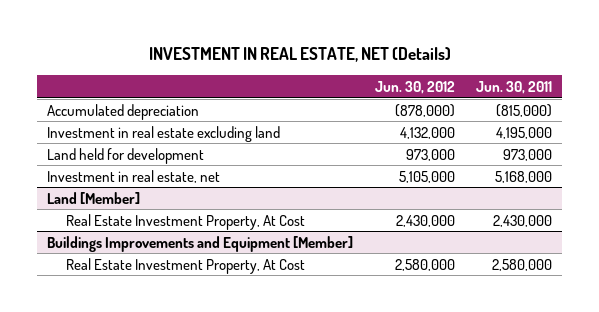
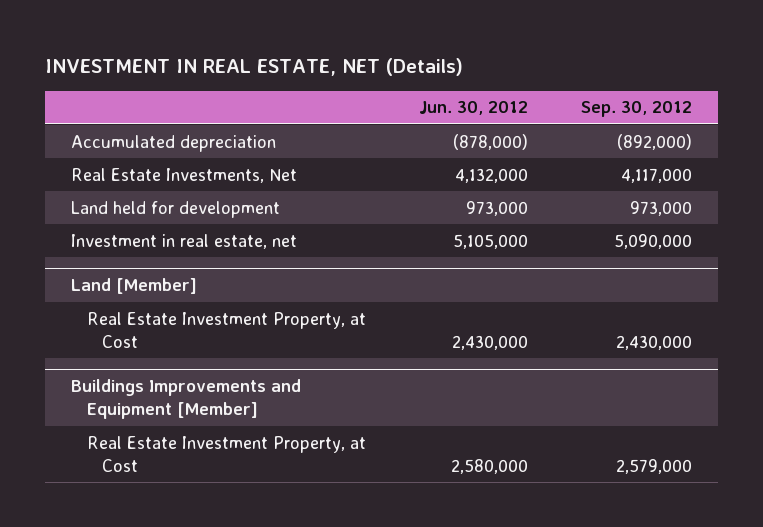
[475,80,552,94] Jun. 30, 2011 -> none
none -> [580,101,692,118] Sep. 30, 2012
[47,125,281,142] Investment in real estate excluding land -> [71,167,298,183] Real Estate Investments, Net
[66,213,306,230] Real Estate Investment Property, At Cost -> [86,311,366,348] Real Estate Investment Property, at Cost
[66,257,306,274] Real Estate Investment Property, At Cost -> [86,435,366,472] Real Estate Investment Property, at Cost

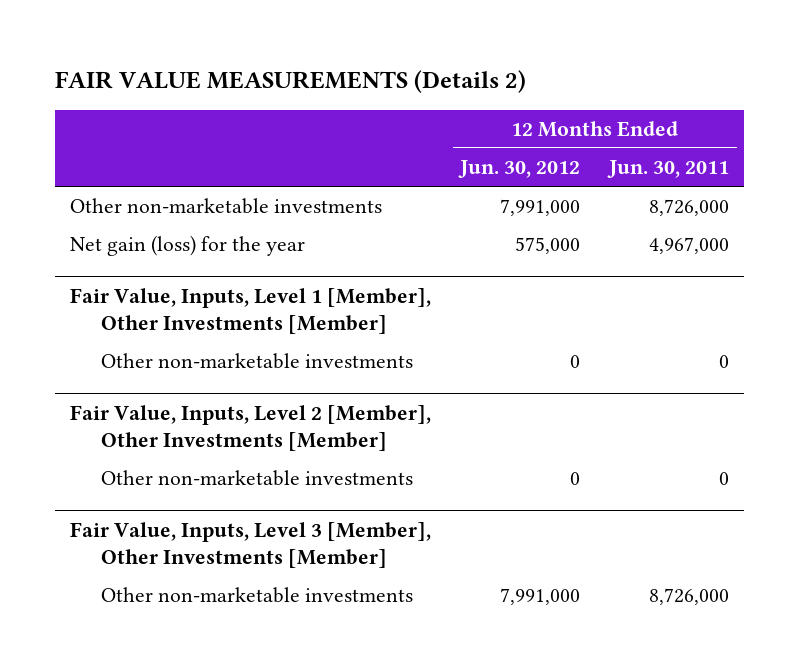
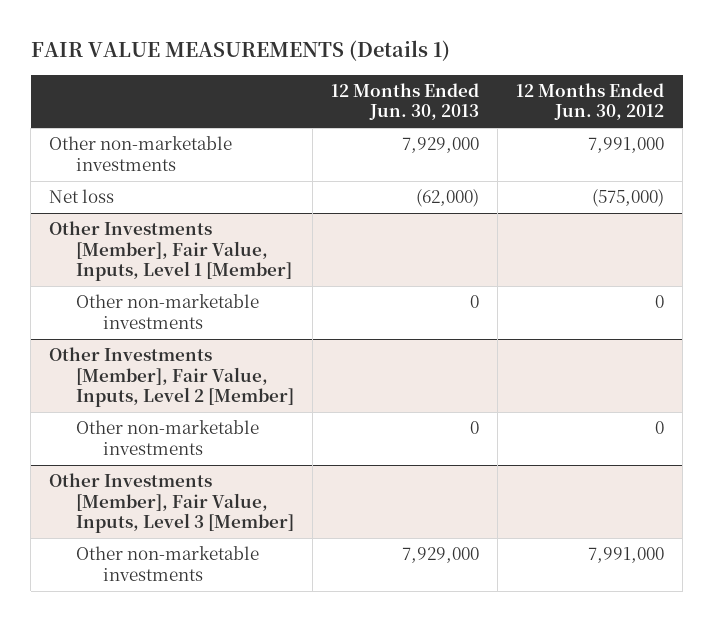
[55,70,527,94] FAIR VALUE MEASUREMENTS (Details 2) -> [30,40,450,62] FAIR VALUE MEASUREMENTS (Details 1)
[607,159,730,178] Jun. 30, 2011 -> none
none -> [331,82,480,121] 12 Months Ended Jun. 30, 2013
[69,235,305,257] Net gain (loss) for the year -> [49,189,115,204] Net loss
[515,237,581,255] 575,000 -> [592,189,665,208] (575,000)
[69,287,431,334] Fair Value, Inputs, Level 1 [Member], Other Investments [Member] -> [49,221,293,282] Other Investments [Member], Fair Value, Inputs, Level 1 [Member]
[69,404,431,451] Fair Value, Inputs, Level 2 [Member], Other Investments [Member] -> [49,347,295,408] Other Investments [Member], Fair Value, Inputs, Level 2 [Member]
[69,521,431,568] Fair Value, Inputs, Level 3 [Member], Other Investments [Member] -> [49,473,295,534] Other Investments [Member], Fair Value, Inputs, Level 3 [Member]

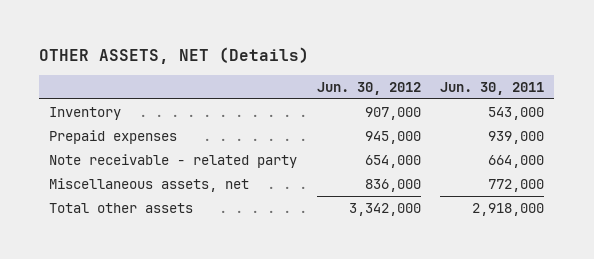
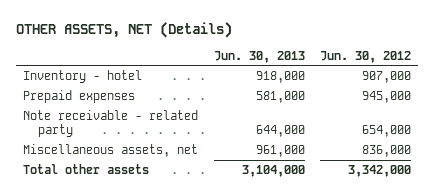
[440,81,545,95] Jun. 30, 2011 -> none
none -> [213,50,305,63] Jun. 30, 2013
[49,107,122,121] Inventory -> [23,70,143,84] Inventory - hotel

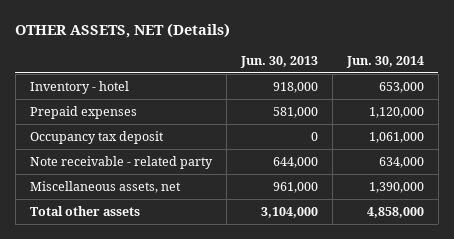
[319,50,411,63] Jun. 30, 2012 -> none
none -> [345,55,424,68] Jun. 30, 2014
none -> [29,131,164,145] Occupancy tax deposit

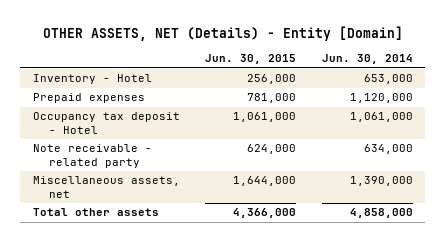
[15,22,231,38] OTHER ASSETS, NET (Details) -> [42,25,403,41] OTHER ASSETS, NET (Details) - Entity [Domain]
[239,55,318,68] Jun. 30, 2013 -> none
none -> [205,54,297,65] Jun. 30, 2015
[29,81,129,95] Inventory - hotel -> [32,74,152,85] Inventory - Hotel
[29,131,164,145] Occupancy tax deposit -> [32,112,180,135] Occupancy tax deposit - Hotel

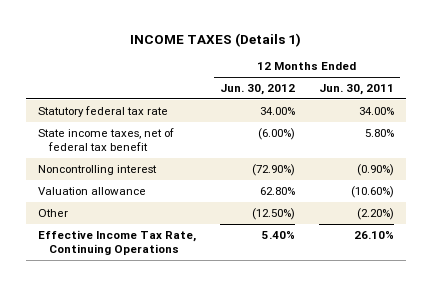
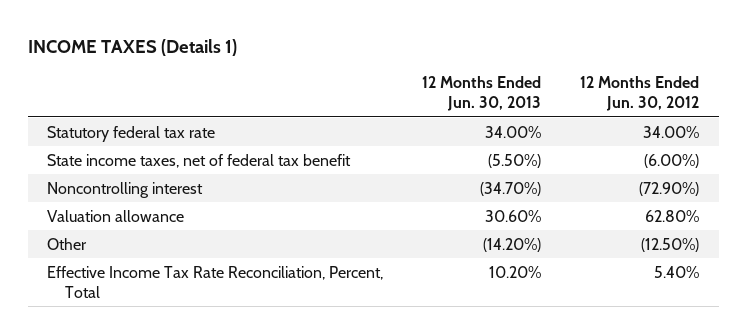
[318,84,394,96] Jun. 30, 2011 -> none
none -> [422,76,542,112] 12 Months Ended Jun. 30, 2013
[37,229,196,256] Effective Income Tax Rate, Continuing Operations -> [47,265,384,298] Effective Income Tax Rate Reconciliation, Percent, Total

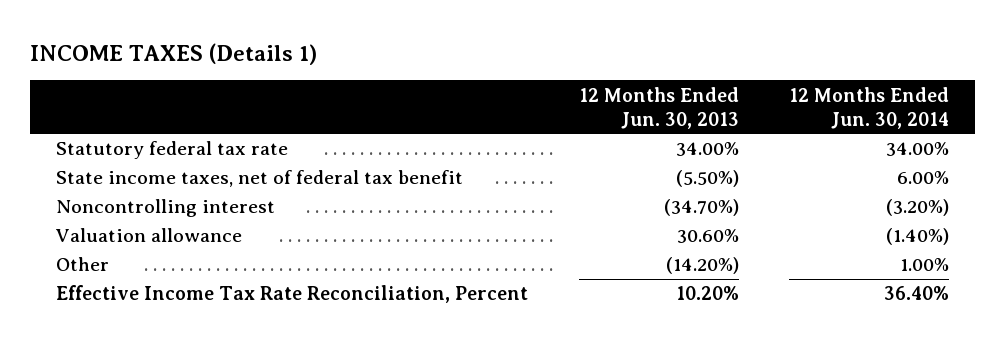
[580,76,700,112] 12 Months Ended Jun. 30, 2012 -> none
none -> [789,86,950,129] 12 Months Ended Jun. 30, 2014
[47,265,384,298] Effective Income Tax Rate Reconciliation, Percent, Total -> [55,285,528,304] Effective Income Tax Rate Reconciliation, Percent

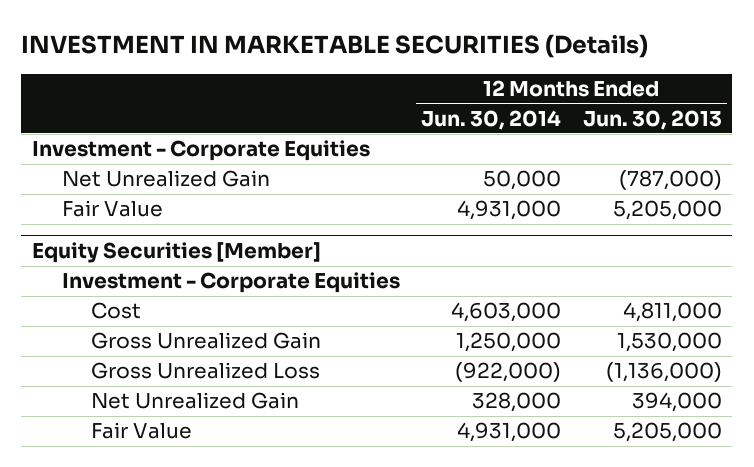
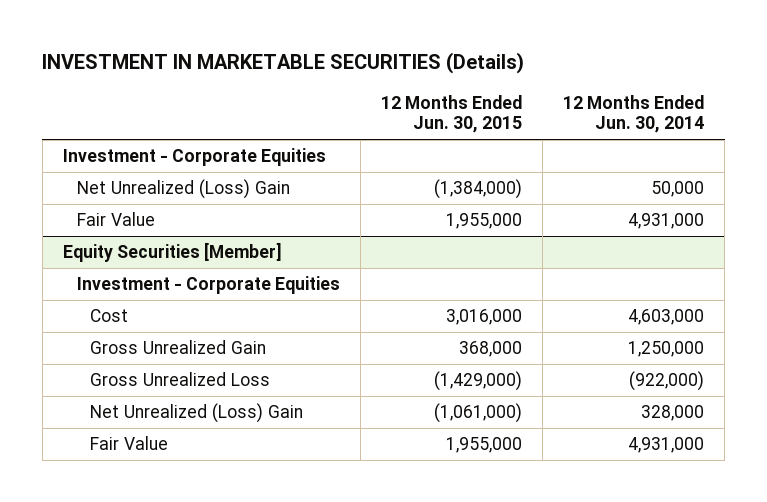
[582,109,722,130] Jun. 30, 2013 -> none
none -> [380,94,522,134] 12 Months Ended Jun. 30, 2015
[61,170,270,188] Net Unrealized Gain -> [76,179,290,200] Net Unrealized (Loss) Gain
[91,392,300,410] Net Unrealized Gain -> [90,403,304,424] Net Unrealized (Loss) Gain

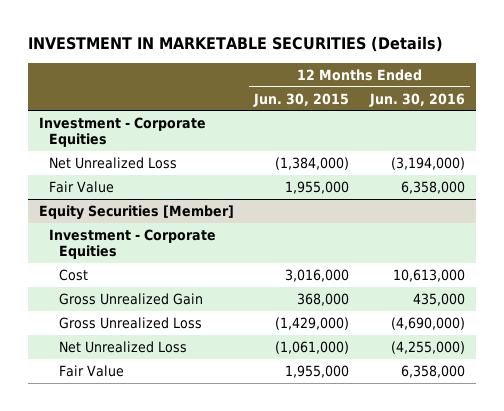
[562,94,704,134] 12 Months Ended Jun. 30, 2014 -> none
none -> [369,92,466,107] Jun. 30, 2016
[76,179,290,200] Net Unrealized (Loss) Gain -> [48,156,177,169] Net Unrealized Loss
[90,403,304,424] Net Unrealized (Loss) Gain -> [59,340,188,353] Net Unrealized Loss

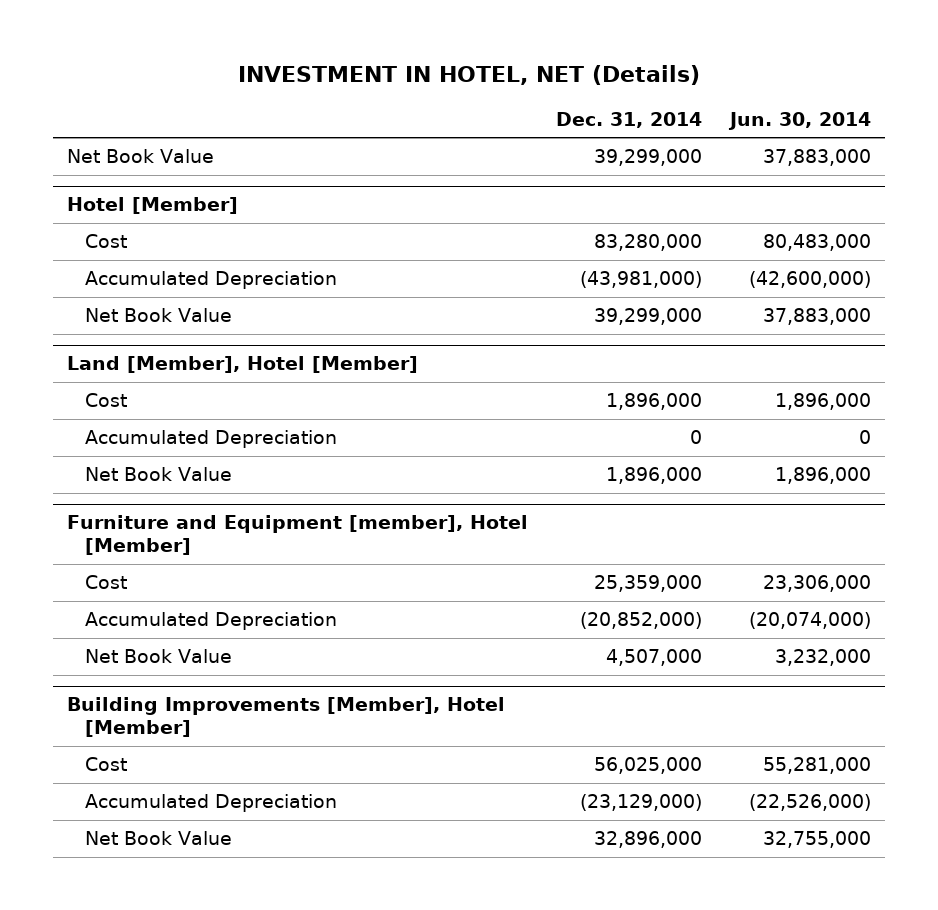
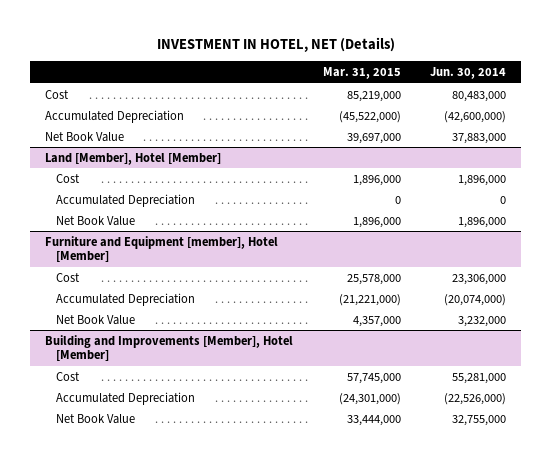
[556,111,703,128] Dec. 31, 2014 -> none
none -> [322,67,401,80] Mar. 31, 2015
[67,149,215,164] Net Book Value -> none
[67,197,239,215] Hotel [Member] -> none
[67,697,506,738] Building Improvements [Member], Hotel [Member] -> [44,334,293,362] Building and Improvements [Member], Hotel [Member]

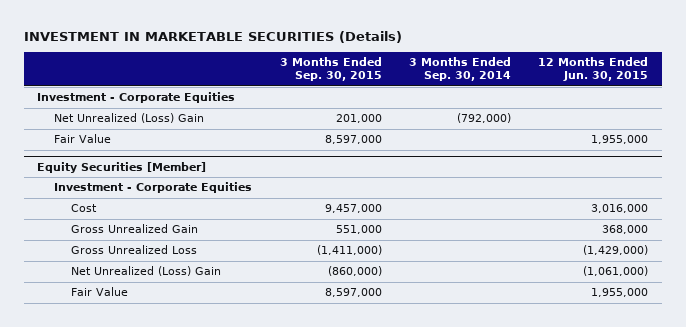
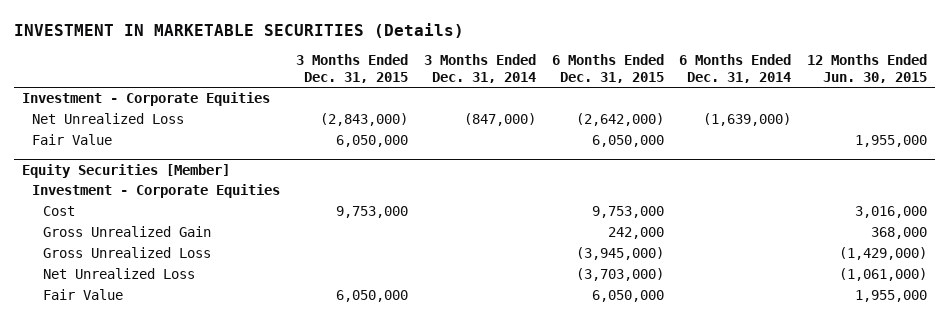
[279,57,382,82] 3 Months Ended Sep. 30, 2015 -> none
[409,57,512,82] 3 Months Ended Sep. 30, 2014 -> none
none -> [296,54,409,83] 3 Months Ended Dec. 31, 2015
none -> [423,54,536,83] 3 Months Ended Dec. 31, 2014
none -> [551,54,664,83] 6 Months Ended Dec. 31, 2015
none -> [679,54,792,83] 6 Months Ended Dec. 31, 2014
[54,113,205,124] Net Unrealized (Loss) Gain -> [32,113,185,125] Net Unrealized Loss
[70,266,221,277] Net Unrealized (Loss) Gain -> [42,268,195,280] Net Unrealized Loss

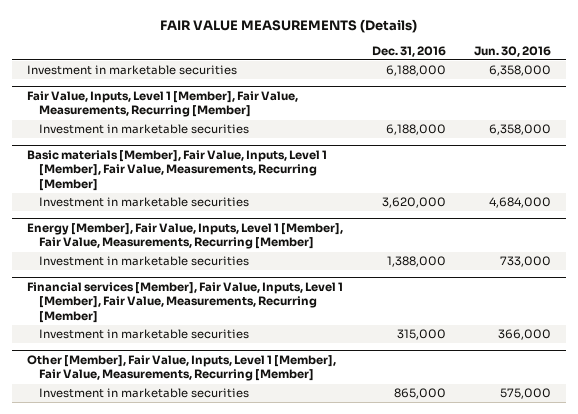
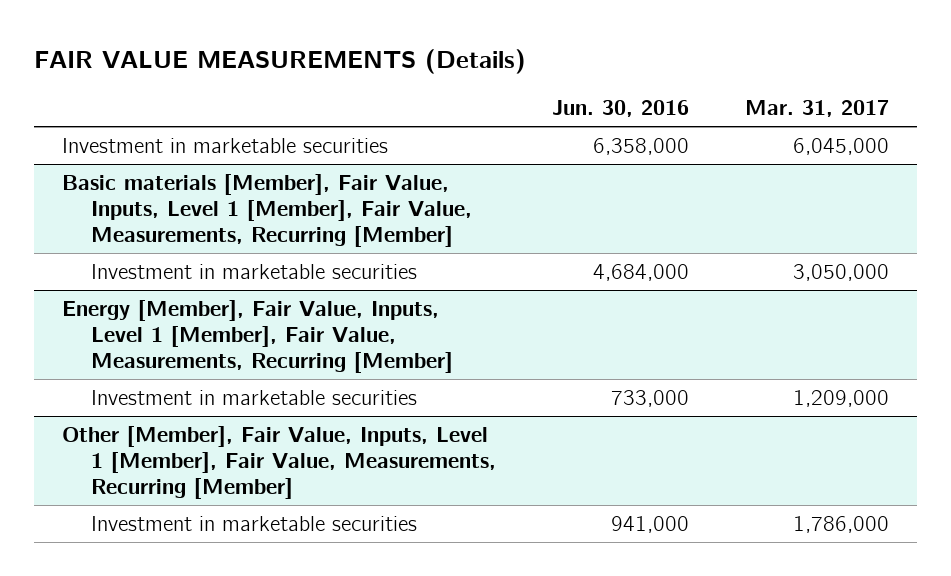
[371,45,446,57] Dec. 31, 2016 -> none
none -> [745,100,890,118] Mar. 31, 2017
[26,90,298,118] Fair Value, Inputs, Level 1 [Member], Fair Value, Measurements, Recurring [Member] -> none
[38,124,249,135] Investment in marketable securities -> none
[26,281,343,324] Financial services [Member], Fair Value, Inputs, Level 1 [Member], Fair Value, Measurements, Recurring [Member] -> none
[38,329,249,340] Investment in marketable securities -> none
[500,388,552,400] 575,000 -> [610,515,689,533] 941,000

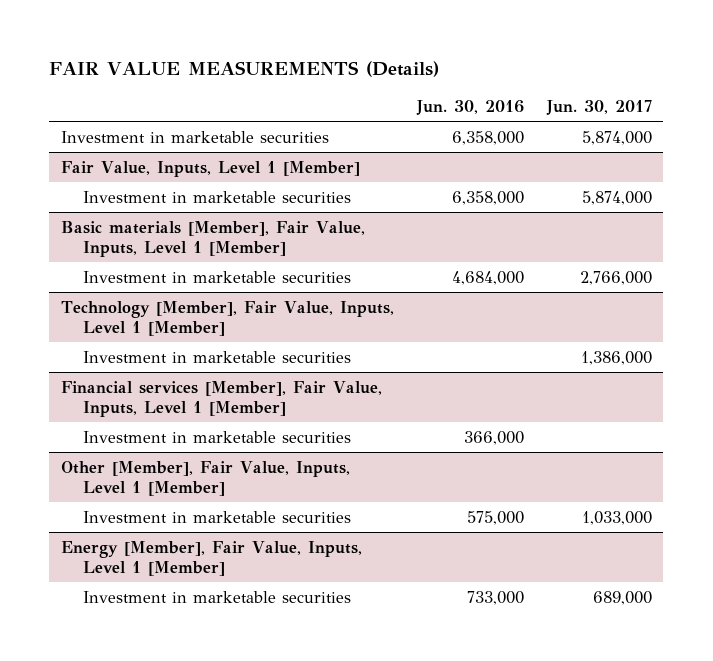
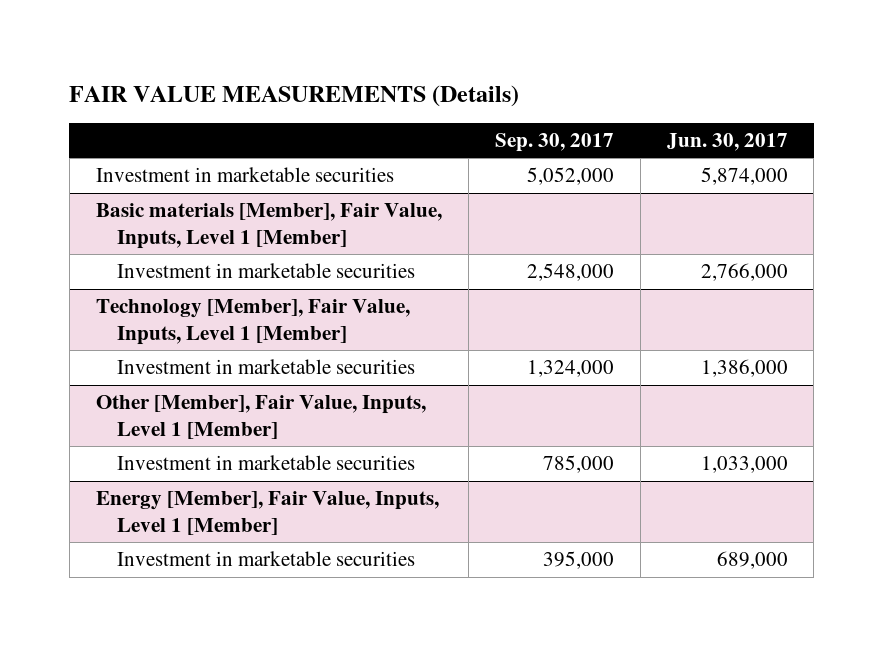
[415,99,524,115] Jun. 30, 2016 -> none
none -> [494,132,614,152] Sep. 30, 2017
[60,160,360,177] Fair Value, Inputs, Level 1 [Member] -> none
[83,190,352,203] Investment in marketable securities -> none
[60,380,382,417] Financial services [Member], Fair Value, Inputs, Level 1 [Member] -> none
[83,430,352,443] Investment in marketable securities -> none

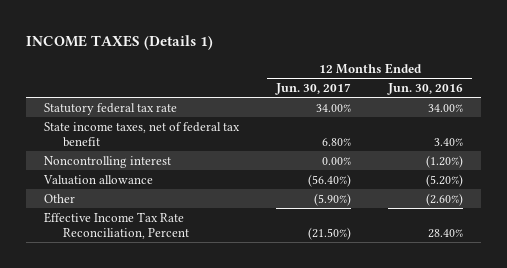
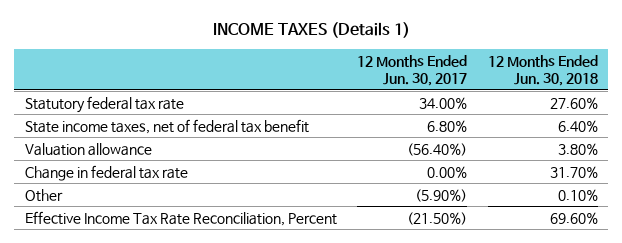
[386,82,463,95] Jun. 30, 2016 -> none
none -> [487,54,598,87] 12 Months Ended Jun. 30, 2018
[44,155,172,168] Noncontrolling interest -> none
none -> [24,164,188,181] Change in federal tax rate

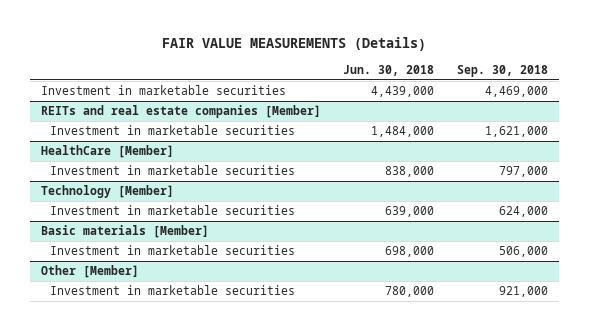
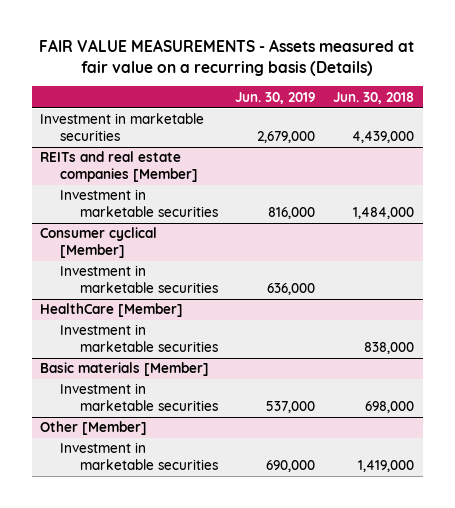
[162,37,427,52] FAIR VALUE MEASUREMENTS (Details) -> [39,39,415,77] FAIR VALUE MEASUREMENTS - Assets measured at fair value on a recurring basis (Details)
[456,64,548,77] Sep. 30, 2018 -> none
none -> [235,91,316,104] Jun. 30, 2019
none -> [40,227,158,259] Consumer cyclical [Member]
none -> [59,265,218,294] Investment in marketable securities
[41,185,175,199] Technology [Member] -> none
[49,205,295,216] Investment in marketable securities -> none
[385,286,435,298] 780,000 -> [358,460,415,473] 1,419,000

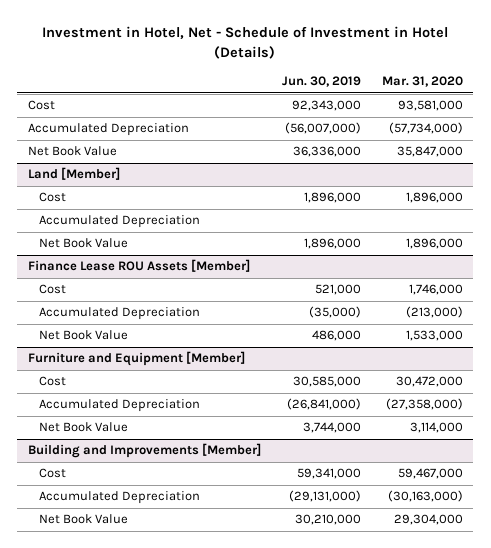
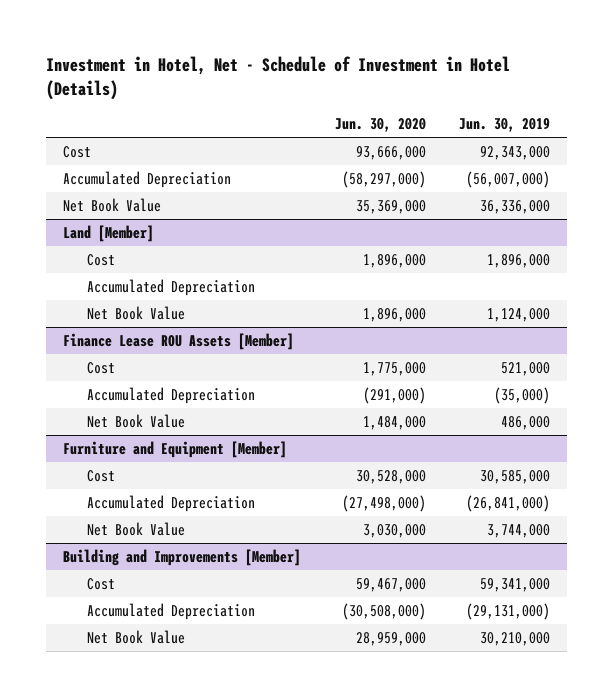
[381,76,463,88] Mar. 31, 2020 -> none
none -> [334,118,426,133] Jun. 30, 2020
[303,238,361,250] 1,896,000 -> [487,307,551,322] 1,124,000

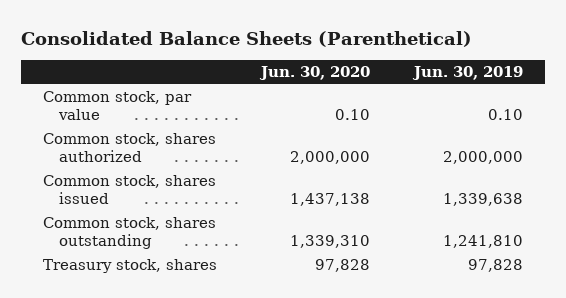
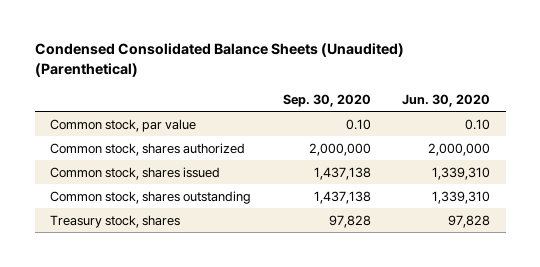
[21,30,473,47] Consolidated Balance Sheets (Parenthetical) -> [34,43,404,78] Condensed Consolidated Balance Sheets (Unaudited) (Parenthetical)
[411,66,523,81] Jun. 30, 2019 -> none
none -> [282,93,371,107] Sep. 30, 2020
[290,193,371,207] 1,437,138 -> [432,166,491,180] 1,339,310

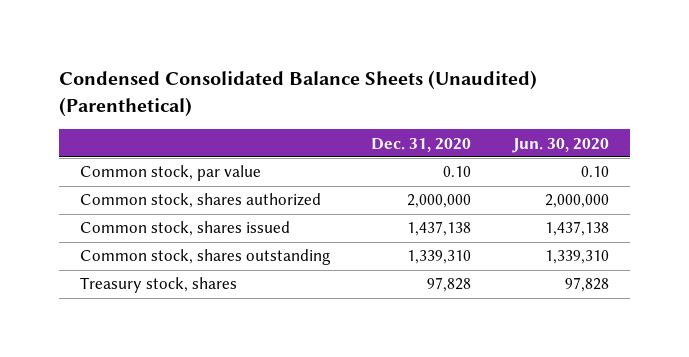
[282,93,371,107] Sep. 30, 2020 -> none
none -> [371,137,472,152] Dec. 31, 2020
[432,166,491,180] 1,339,310 -> [545,221,610,237] 1,437,138

